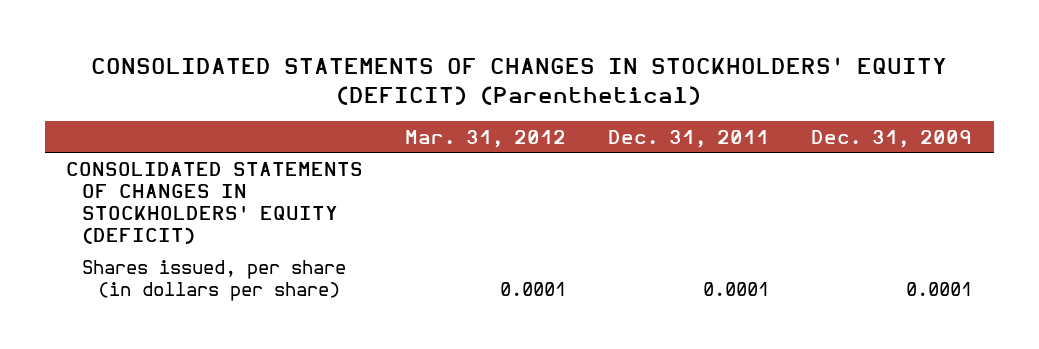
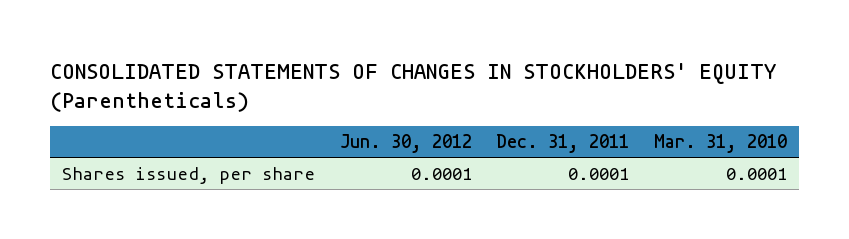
[91,56,948,105] CONSOLIDATED STATEMENTS OF CHANGES IN STOCKHOLDERS' EQUITY (DEFICIT) (Parenthetical) -> [50,63,777,112] CONSOLIDATED STATEMENTS OF CHANGES IN STOCKHOLDERS' EQUITY (Parentheticals)
[405,129,567,148] Mar. 31, 2012 -> none
[811,129,973,148] Dec. 31, 2009 -> none
none -> [339,134,472,154] Jun. 30, 2012
none -> [653,134,787,154] Mar. 31, 2010
[66,161,364,245] CONSOLIDATED STATEMENTS OF CHANGES IN STOCKHOLDERS' EQUITY (DEFICIT) -> none
[82,259,347,301] Shares issued, per share (in dollars per share) -> [62,166,316,184] Shares issued, per share

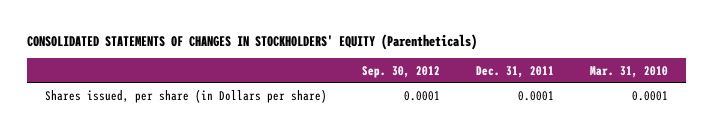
[339,134,472,154] Jun. 30, 2012 -> none
none -> [362,65,441,78] Sep. 30, 2012
[62,166,316,184] Shares issued, per share -> [44,89,327,104] Shares issued, per share (in Dollars per share)

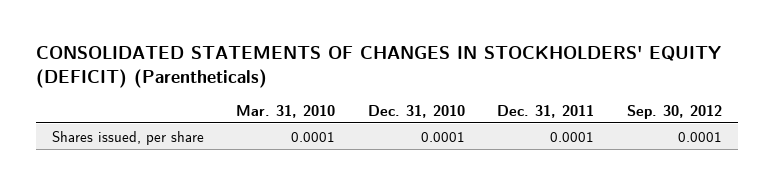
[26,34,477,51] CONSOLIDATED STATEMENTS OF CHANGES IN STOCKHOLDERS' EQUITY (Parentheticals) -> [35,46,721,88] CONSOLIDATED STATEMENTS OF CHANGES IN STOCKHOLDERS' EQUITY (DEFICIT) (Parentheticals)
none -> [367,104,465,118] Dec. 31, 2010
[44,89,327,104] Shares issued, per share (in Dollars per share) -> [51,130,204,145] Shares issued, per share

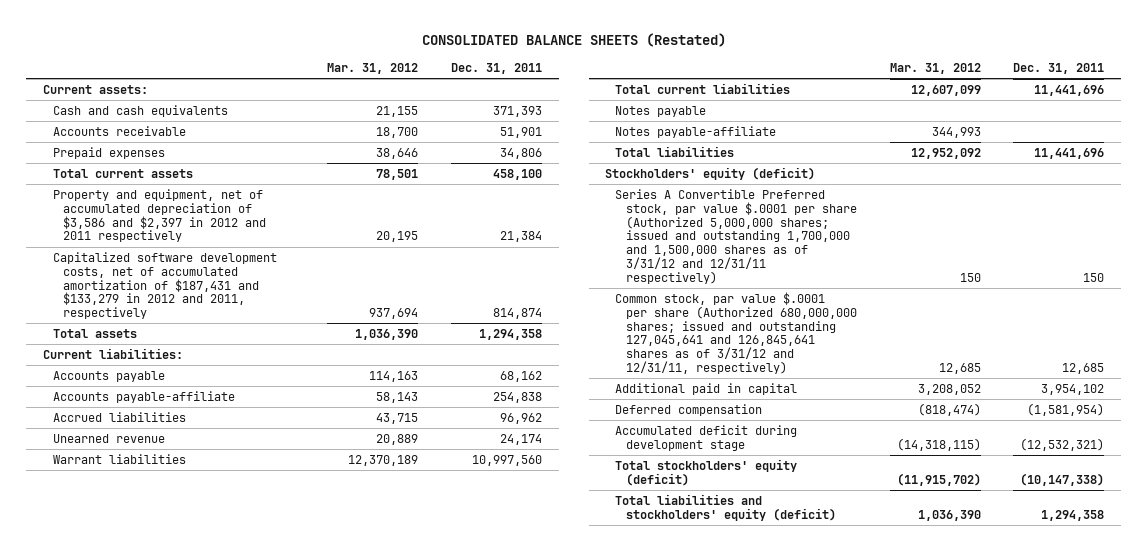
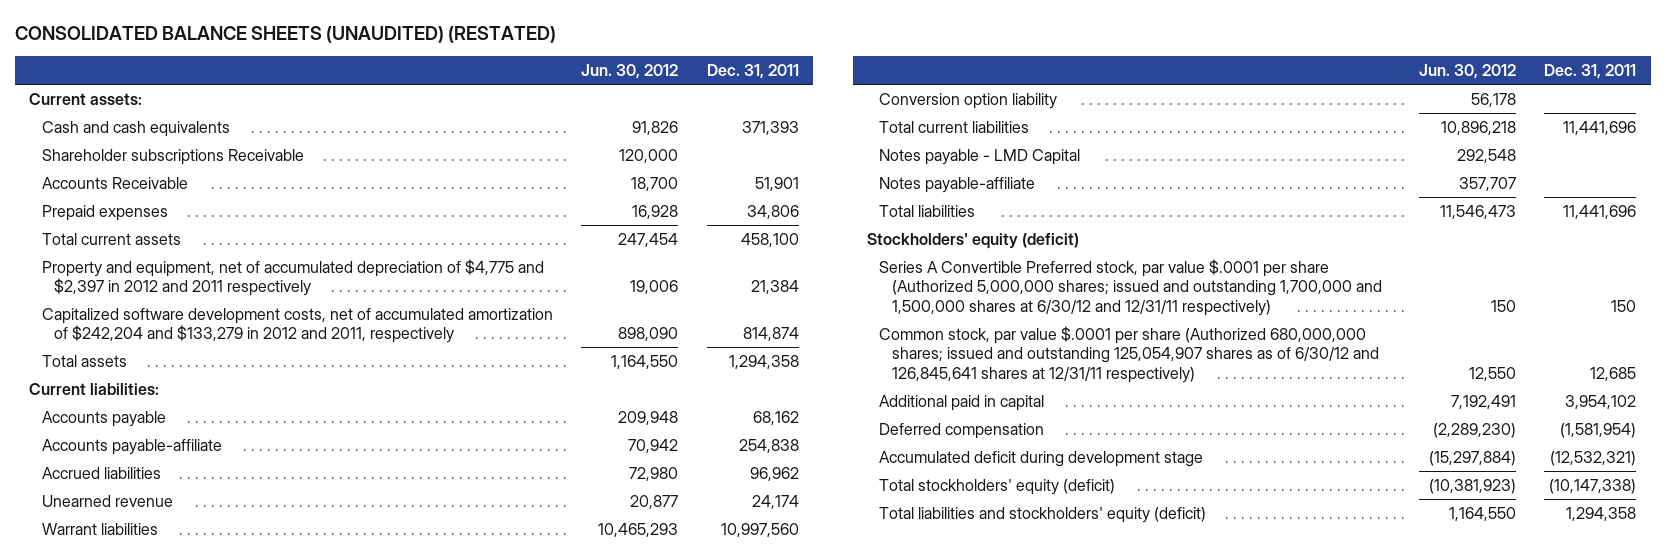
[421,32,726,47] CONSOLIDATED BALANCE SHEETS (Restated) -> [15,25,557,43] CONSOLIDATED BALANCE SHEETS (UNAUDITED) (RESTATED)
[327,62,419,74] Mar. 31, 2012 -> none
none -> [581,63,679,79] Jun. 30, 2012
none -> [41,148,304,165] Shareholder subscriptions Receivable
[53,125,187,136] Accounts receivable -> [41,176,188,189] Accounts Receivable
[53,188,267,243] Property and equipment, net of accumulated depreciation of $3,586 and $2,397 in 2012 and 2011 respectively -> [41,258,544,297] Property and equipment, net of accumulated depreciation of $4,775 and $2,397 in 2012 and 2011 respectively
[53,251,278,320] Capitalized software development costs, net of accumulated amortization of $187,431 and $133,279 in 2012 and 2011, respectively -> [41,307,553,344] Capitalized software development costs, net of accumulated amortization of $242,204 and $133,279 in 2012 and 2011, respectively
none -> [879,92,1058,109] Conversion option liability
[615,105,707,117] Notes payable -> [879,148,1081,165] Notes payable - LMD Capital
[615,188,857,284] Series A Convertible Preferred stock, par value $.0001 per share (Authorized 5,000,000 shares; issued and outstanding 1,700,000 and 1,500,000 shares as of 3/31/12 and 12/31/11 respectively) -> [879,258,1382,316] Series A Convertible Preferred stock, par value $.0001 per share (Authorized 5,000,000 shares; issued and outstanding 1,700,000 and 1,500,000 shares at 6/30/12 and 12/31/11 respectively)
[615,291,857,375] Common stock, par value $.0001 per share (Authorized 680,000,000 shares; issued and outstanding 127,045,641 and 126,845,641 shares as of 3/31/12 and 12/31/11, respectively) -> [879,325,1379,383] Common stock, par value $.0001 per share (Authorized 680,000,000 shares; issued and outstanding 125,054,907 shares as of 6/30/12 and 126,845,641 shares at 12/31/11 respectively)

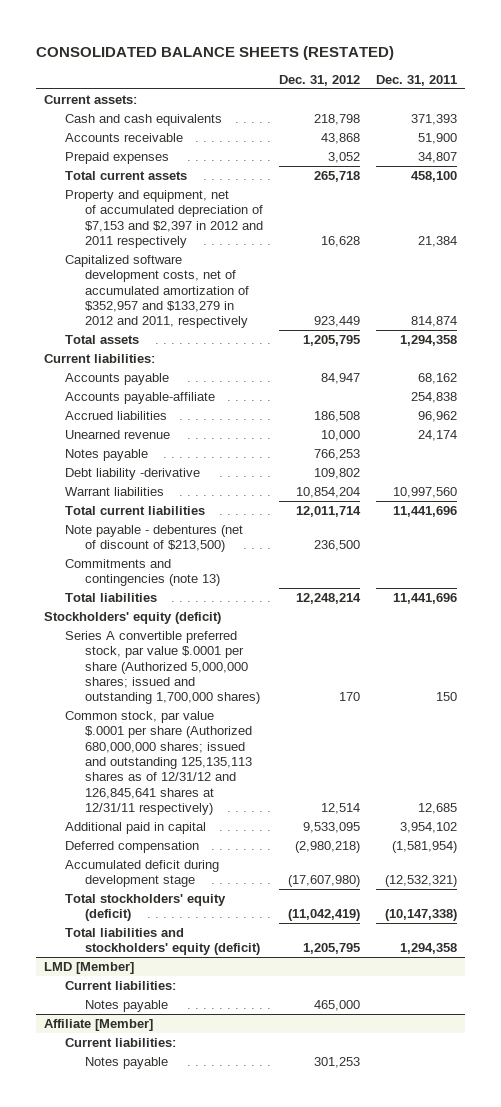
[15,25,557,43] CONSOLIDATED BALANCE SHEETS (UNAUDITED) (RESTATED) -> [36,45,395,60] CONSOLIDATED BALANCE SHEETS (RESTATED)
[581,63,679,79] Jun. 30, 2012 -> none
none -> [279,74,361,86] Dec. 31, 2012
[41,148,304,165] Shareholder subscriptions Receivable -> none
[41,176,188,189] Accounts Receivable -> [64,133,183,143] Accounts receivable
[754,176,799,191] 51,901 -> [417,133,457,145] 51,900
[746,204,799,219] 34,806 -> [417,152,457,164] 34,807
[41,258,544,297] Property and equipment, net of accumulated depreciation of $4,775 and $2,397 in 2012 and 2011 respectively -> [64,190,264,249] Property and equipment, net of accumulated depreciation of $7,153 and $2,397 in 2012 and 2011 respectively
[41,307,553,344] Capitalized software development costs, net of accumulated amortization of $242,204 and $133,279 in 2012 and 2011, respectively -> [64,255,250,329] Capitalized software development costs, net of accumulated amortization of $352,957 and $133,279 in 2012 and 2011, respectively
none -> [64,449,148,462] Notes payable
none -> [64,468,200,481] Debt liability -derivative
[879,92,1058,109] Conversion option liability -> none
[879,176,1036,193] Notes payable-affiliate -> none
[879,148,1081,165] Notes payable - LMD Capital -> [64,525,243,553] Note payable - debentures (net of discount of $213,500)
none -> [64,559,221,587] Commitments and contingencies (note 13)
[879,258,1382,316] Series A Convertible Preferred stock, par value $.0001 per share (Authorized 5,000,000 shares; issued and outstanding 1,700,000 and 1,500,000 shares at 6/30/12 and 12/31/11 respectively) -> [64,631,261,705] Series A convertible preferred stock, par value $.0001 per share (Authorized 5,000,000 shares; issued and outstanding 1,700,000 shares)
[879,325,1379,383] Common stock, par value $.0001 per share (Authorized 680,000,000 shares; issued and outstanding 125,054,907 shares as of 6/30/12 and 126,845,641 shares at 12/31/11 respectively) -> [64,711,253,815] Common stock, par value $.0001 per share (Authorized 680,000,000 shares; issued and outstanding 125,135,113 shares as of 12/31/12 and 126,845,641 shares at 12/31/11 respectively)
none -> [44,962,135,975] LMD [Member]
none -> [64,981,176,991] Current liabilities:
none -> [85,1000,169,1013] Notes payable
none -> [44,1019,154,1032] Affiliate [Member]
none -> [64,1038,176,1048] Current liabilities:
none -> [85,1057,169,1070] Notes payable

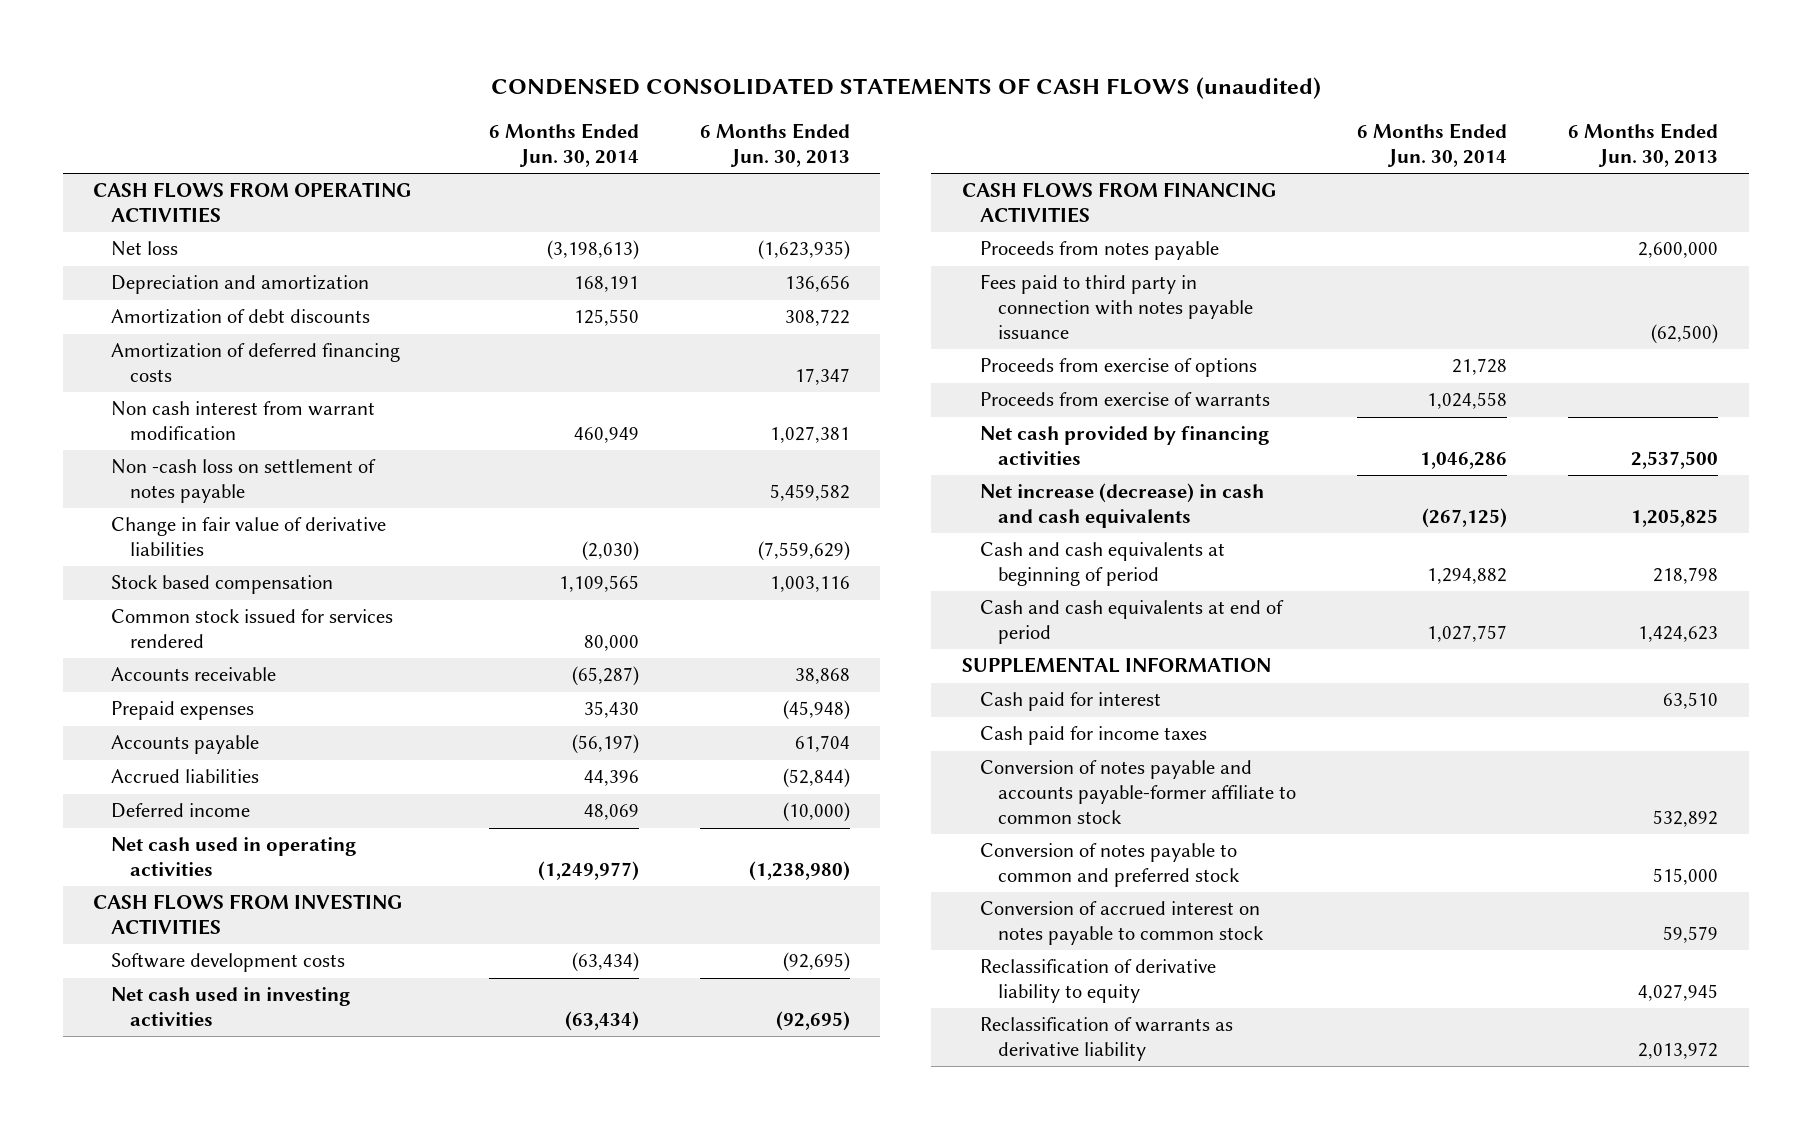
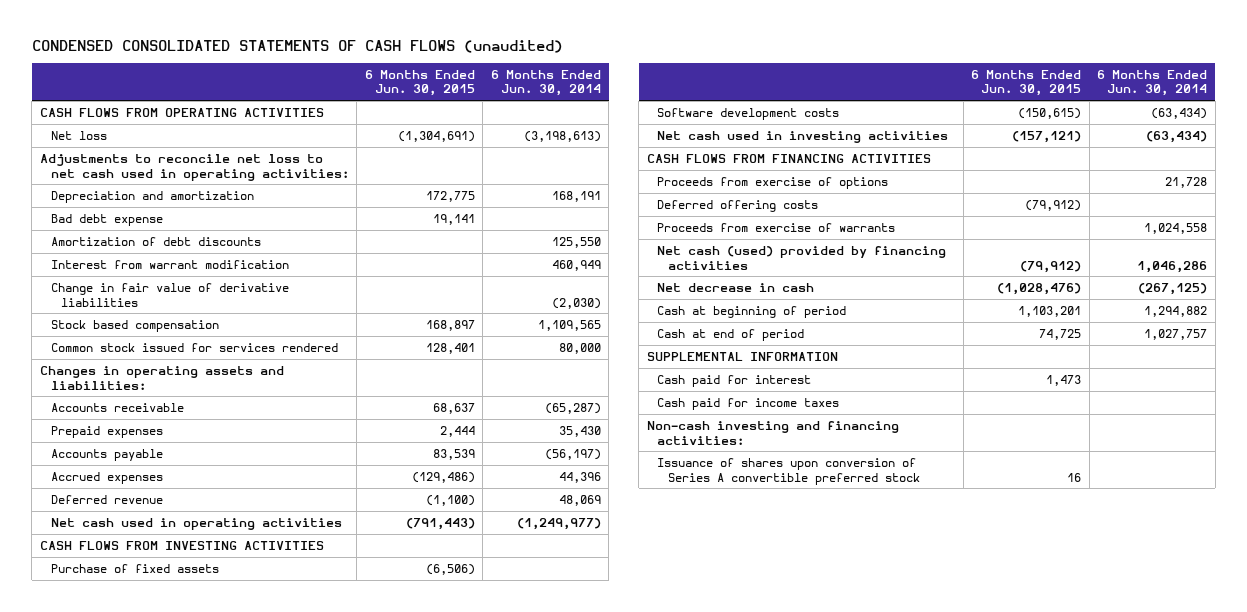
[699,123,850,168] 6 Months Ended Jun. 30, 2013 -> none
none -> [364,69,475,97] 6 Months Ended Jun. 30, 2015
none -> [39,153,349,181] Adjustments to reconcile net loss to net cash used in operating activities:
none -> [50,213,163,226] Bad debt expense
[111,343,401,383] Amortization of deferred financing costs -> none
[111,459,377,504] Non -cash loss on settlement of notes payable -> none
[111,401,376,441] Non cash interest from warrant modification -> [50,259,289,269] Interest from warrant modification
none -> [39,365,284,390] Changes in operating assets and liabilities:
[111,769,260,784] Accrued liabilities -> [50,471,163,484] Accrued expenses
[111,803,251,819] Deferred income -> [50,494,163,504] Deferred revenue
none -> [50,563,219,573] Purchase of fixed assets
[980,241,1220,261] Proceeds from notes payable -> none
[980,274,1254,340] Fees paid to third party in connection with notes payable issuance -> none
none -> [657,199,819,212] Deferred offering costs
[980,426,1271,466] Net cash provided by financing activities -> [657,245,947,270] Net cash (used) provided by financing activities
[980,483,1265,529] Net increase (decrease) in cash and cash equivalents -> [657,282,815,292] Net decrease in cash
[980,542,1226,587] Cash and cash equivalents at beginning of period -> [657,305,847,318] Cash at beginning of period
[980,600,1285,645] Cash and cash equivalents at end of period -> [657,328,805,341] Cash at end of period
[980,760,1297,825] Conversion of notes payable and accounts payable-former affiliate to common stock -> none
[980,843,1241,888] Conversion of notes payable to common and preferred stock -> none
[980,901,1265,946] Conversion of accrued interest on notes payable to common stock -> none
[980,959,1217,1004] Reclassification of derivative liability to equity -> none
[980,1017,1234,1062] Reclassification of warrants as derivative liability -> none
none -> [646,420,899,445] Non-cash investing and financing activities:
none -> [657,457,920,485] Issuance of shares upon conversion of Series A convertible preferred stock

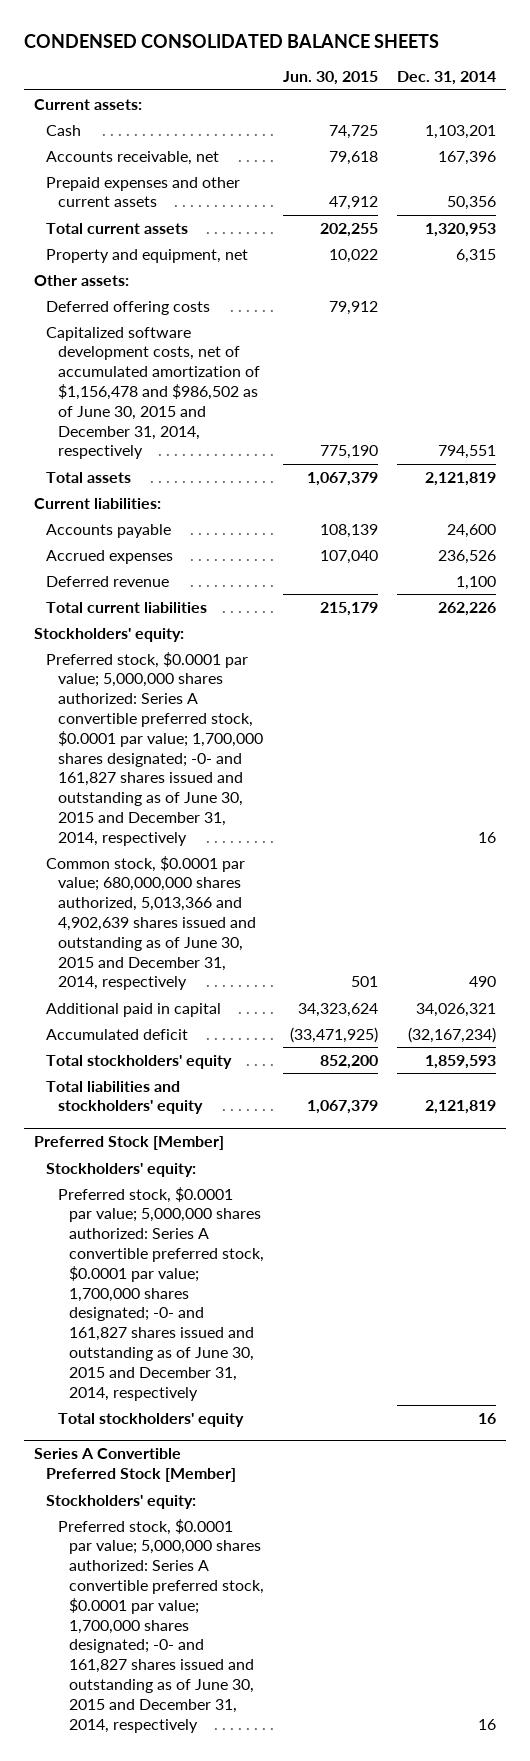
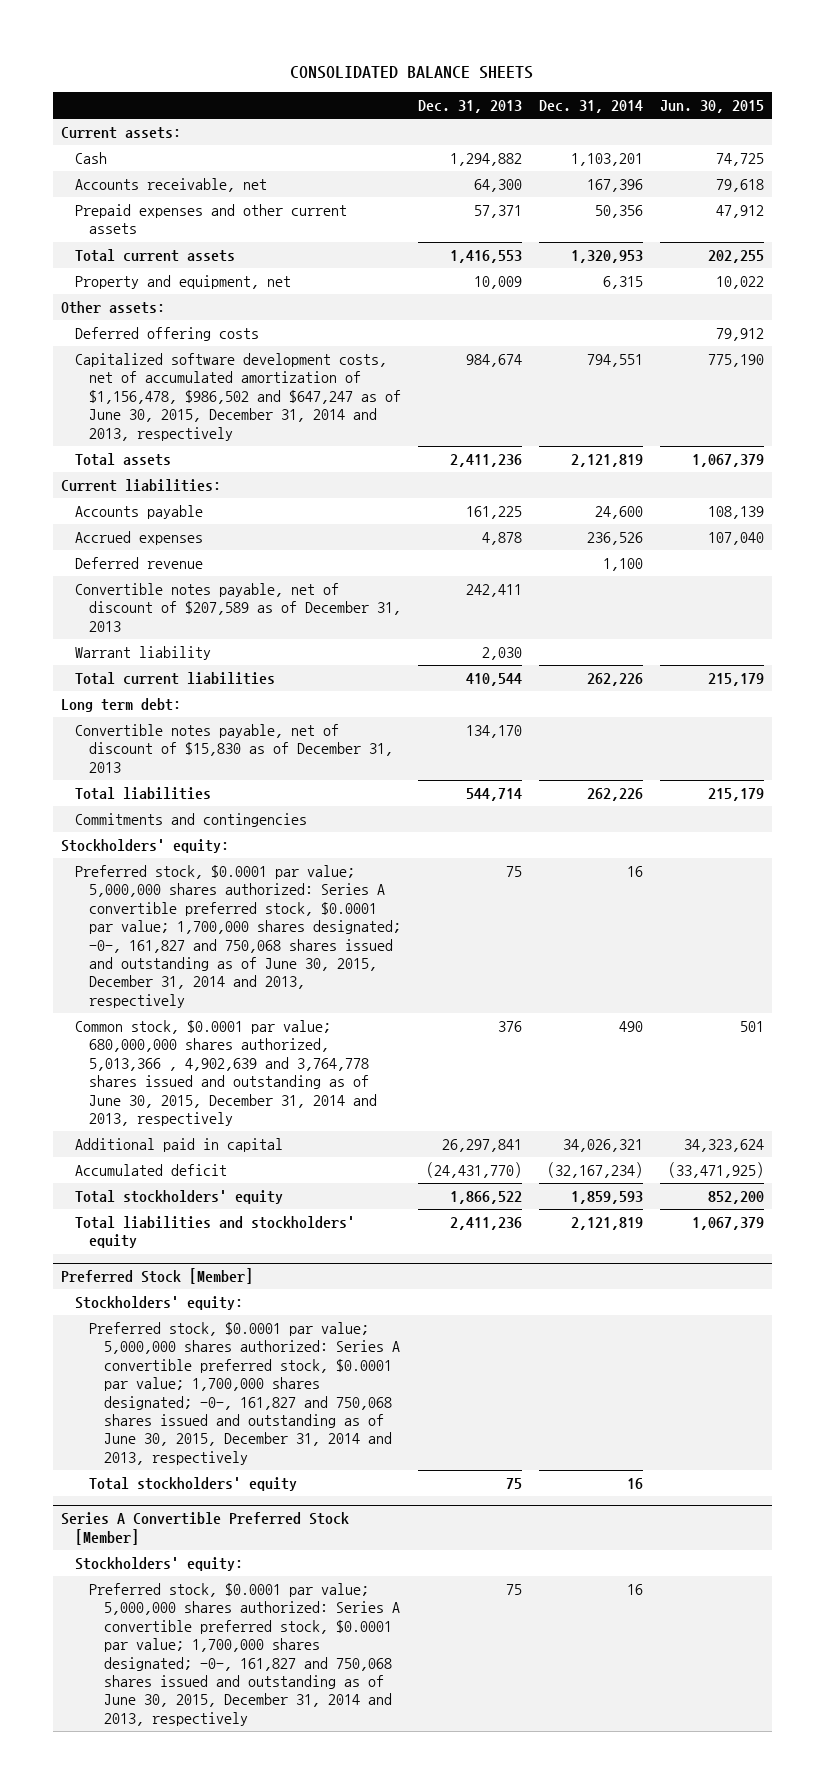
[24,34,440,49] CONDENSED CONSOLIDATED BALANCE SHEETS -> [290,65,534,79] CONSOLIDATED BALANCE SHEETS
none -> [418,100,523,114] Dec. 31, 2013
[45,326,260,460] Capitalized software development costs, net of accumulated amortization of $1,156,478 and $986,502 as of June 30, 2015 and December 31, 2014, respectively -> [75,353,402,441] Capitalized software development costs, net of accumulated amortization of $1,156,478, $986,502 and $647,247 as of June 30, 2015, December 31, 2014 and 2013, respectively
none -> [75,583,402,632] Convertible notes payable, net of discount of $207,589 as of December 31, 2013
none -> [75,646,212,661] Warrant liability
none -> [61,698,182,713] Long term debt:
none -> [75,724,394,773] Convertible notes payable, net of discount of $15,830 as of December 31, 2013
none -> [75,787,212,801] Total liabilities
none -> [75,813,308,828] Commitments and contingencies
[45,651,263,846] Preferred stock, $0.0001 par value; 5,000,000 shares authorized: Series A convertible preferred stock, $0.0001 par value; 1,700,000 shares designated; -0- and 161,827 shares issued and outstanding as of June 30, 2015 and December 31, 2014, respectively -> [75,865,402,1008] Preferred stock, $0.0001 par value; 5,000,000 shares authorized: Series A convertible preferred stock, $0.0001 par value; 1,700,000 shares designated; -0-, 161,827 and 750,068 shares issued and outstanding as of June 30, 2015, December 31, 2014 and 2013, respectively
[45,855,256,991] Common stock, $0.0001 par value; 680,000,000 shares authorized, 5,013,366 and 4,902,639 shares issued and outstanding as of June 30, 2015 and December 31, 2014, respectively -> [75,1020,378,1126] Common stock, $0.0001 par value; 680,000,000 shares authorized, 5,013,366 , 4,902,639 and 3,764,778 shares issued and outstanding as of June 30, 2015, December 31, 2014 and 2013, respectively
[57,1186,265,1401] Preferred stock, $0.0001 par value; 5,000,000 shares authorized: Series A convertible preferred stock, $0.0001 par value; 1,700,000 shares designated; -0- and 161,827 shares issued and outstanding as of June 30, 2015 and December 31, 2014, respectively -> [89,1322,400,1465] Preferred stock, $0.0001 par value; 5,000,000 shares authorized: Series A convertible preferred stock, $0.0001 par value; 1,700,000 shares designated; -0-, 161,827 and 750,068 shares issued and outstanding as of June 30, 2015, December 31, 2014 and 2013, respectively
[57,1518,265,1733] Preferred stock, $0.0001 par value; 5,000,000 shares authorized: Series A convertible preferred stock, $0.0001 par value; 1,700,000 shares designated; -0- and 161,827 shares issued and outstanding as of June 30, 2015 and December 31, 2014, respectively -> [89,1583,400,1726] Preferred stock, $0.0001 par value; 5,000,000 shares authorized: Series A convertible preferred stock, $0.0001 par value; 1,700,000 shares designated; -0-, 161,827 and 750,068 shares issued and outstanding as of June 30, 2015, December 31, 2014 and 2013, respectively

